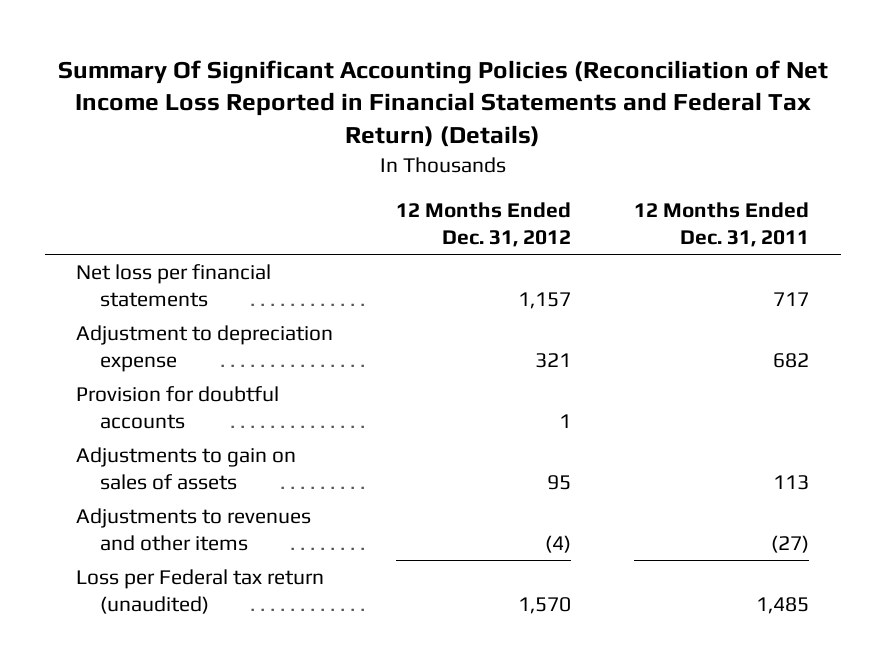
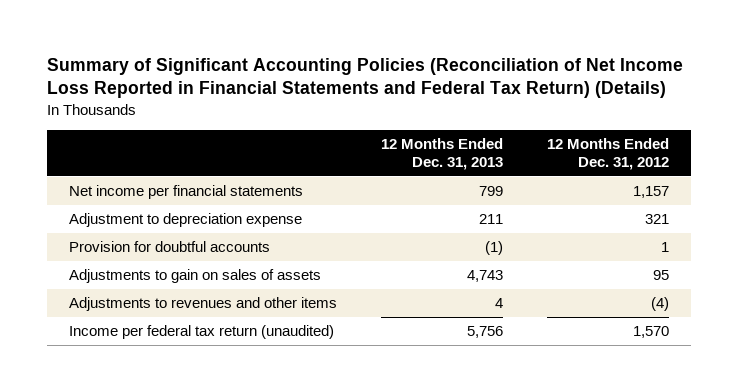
[57,59,828,148] Summary Of Significant Accounting Policies (Reconciliation of Net Income Loss Reported in Financial Statements and Federal Tax Return) (Details) -> [47,57,684,99] Summary of Significant Accounting Policies (Reconciliation of Net Income Loss Reported in Financial Statements and Federal Tax Return) (Details)
[634,202,810,247] 12 Months Ended Dec. 31, 2011 -> none
none -> [381,138,504,171] 12 Months Ended Dec. 31, 2013
[76,264,272,307] Net loss per financial statements -> [69,185,304,200] Net income per financial statements
[76,569,325,614] Loss per Federal tax return (unaudited) -> [69,325,335,340] Income per federal tax return (unaudited)

